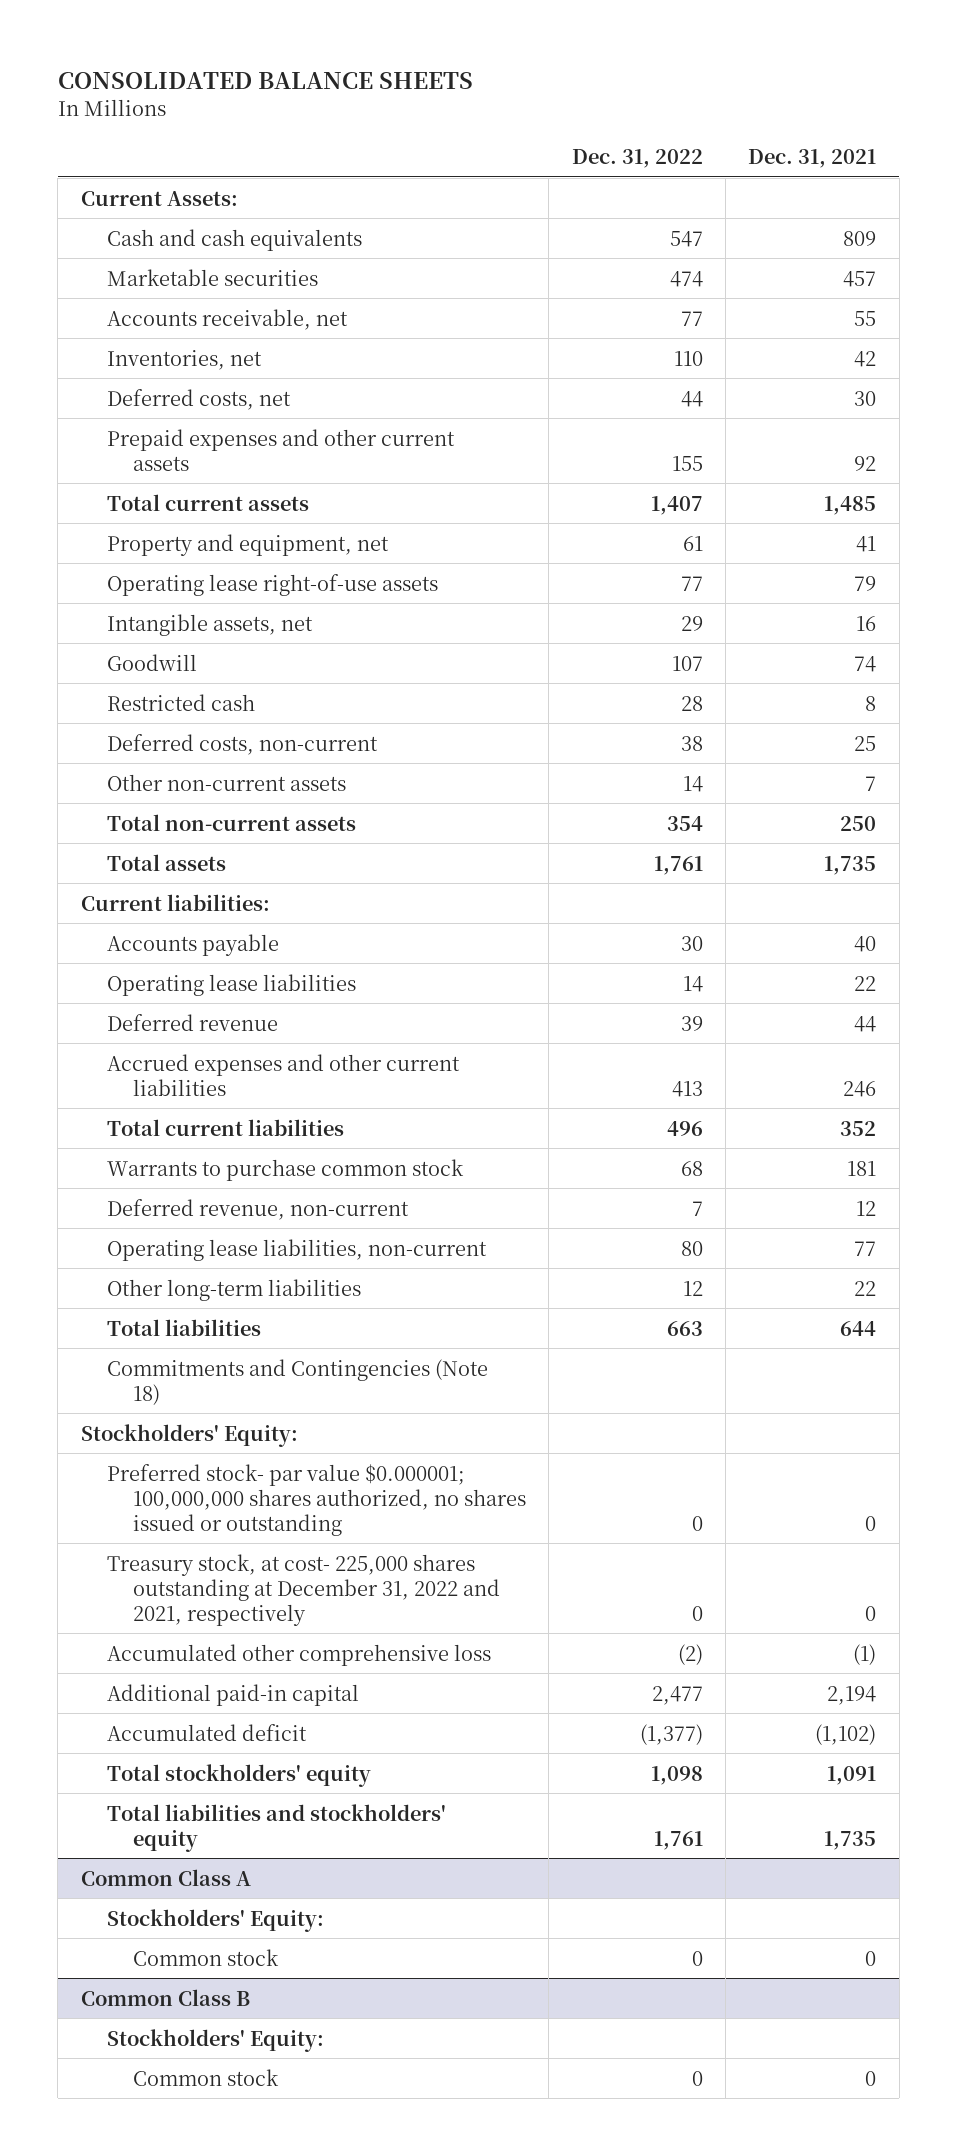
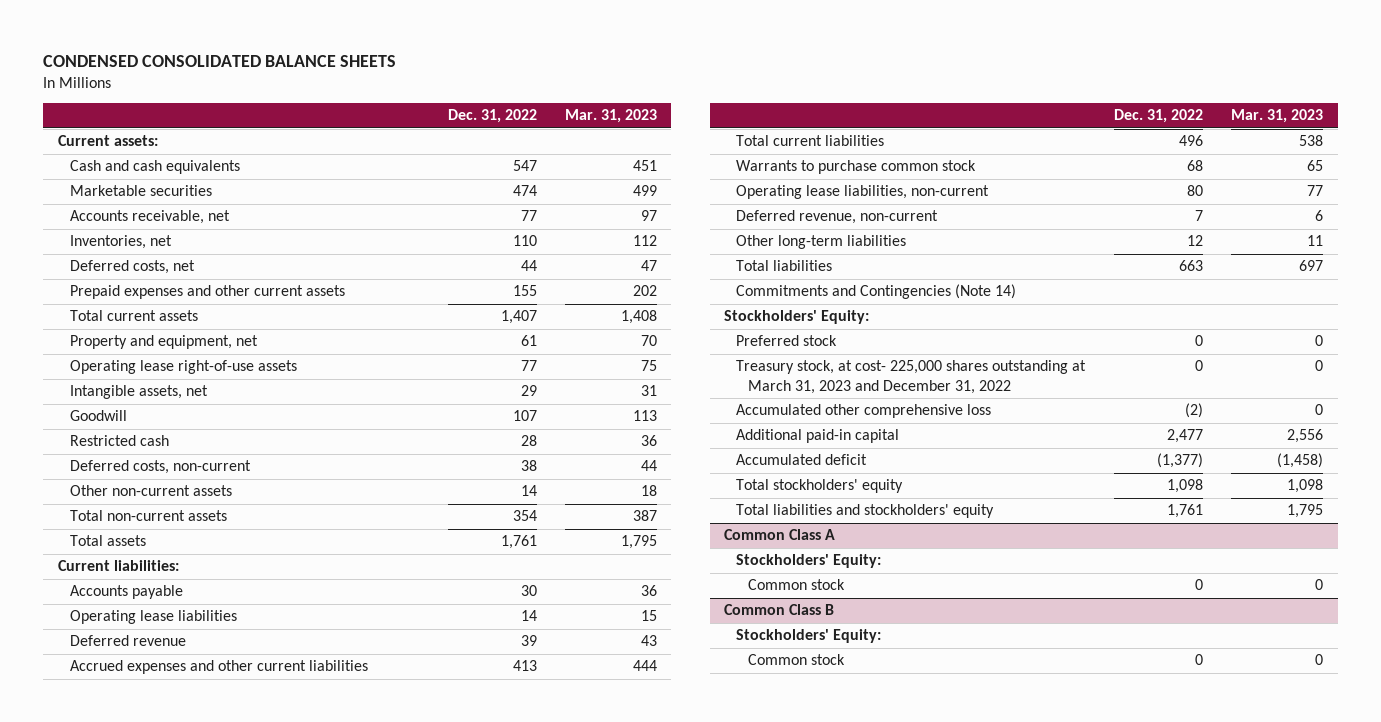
[57,71,473,89] CONSOLIDATED BALANCE SHEETS -> [43,55,397,68] CONDENSED CONSOLIDATED BALANCE SHEETS
[748,148,877,168] Dec. 31, 2021 -> none
none -> [565,109,658,124] Mar. 31, 2023
[80,190,238,206] Current Assets: -> [57,135,158,147] Current assets:
[106,1198,409,1220] Deferred revenue, non-current -> [736,210,939,225] Deferred revenue, non-current
[106,1358,488,1405] Commitments and Contingencies (Note 18) -> [736,284,1017,300] Commitments and Contingencies (Note 14)
[106,1463,526,1536] Preferred stock- par value $0.000001; 100,000,000 shares authorized, no shares issued or outstanding -> [736,335,838,347] Preferred stock
[106,1553,500,1626] Treasury stock, at cost- 225,000 shares outstanding at December 31, 2022 and 2021, respectively -> [736,360,1087,394] Treasury stock, at cost- 225,000 shares outstanding at March 31, 2023 and December 31, 2022

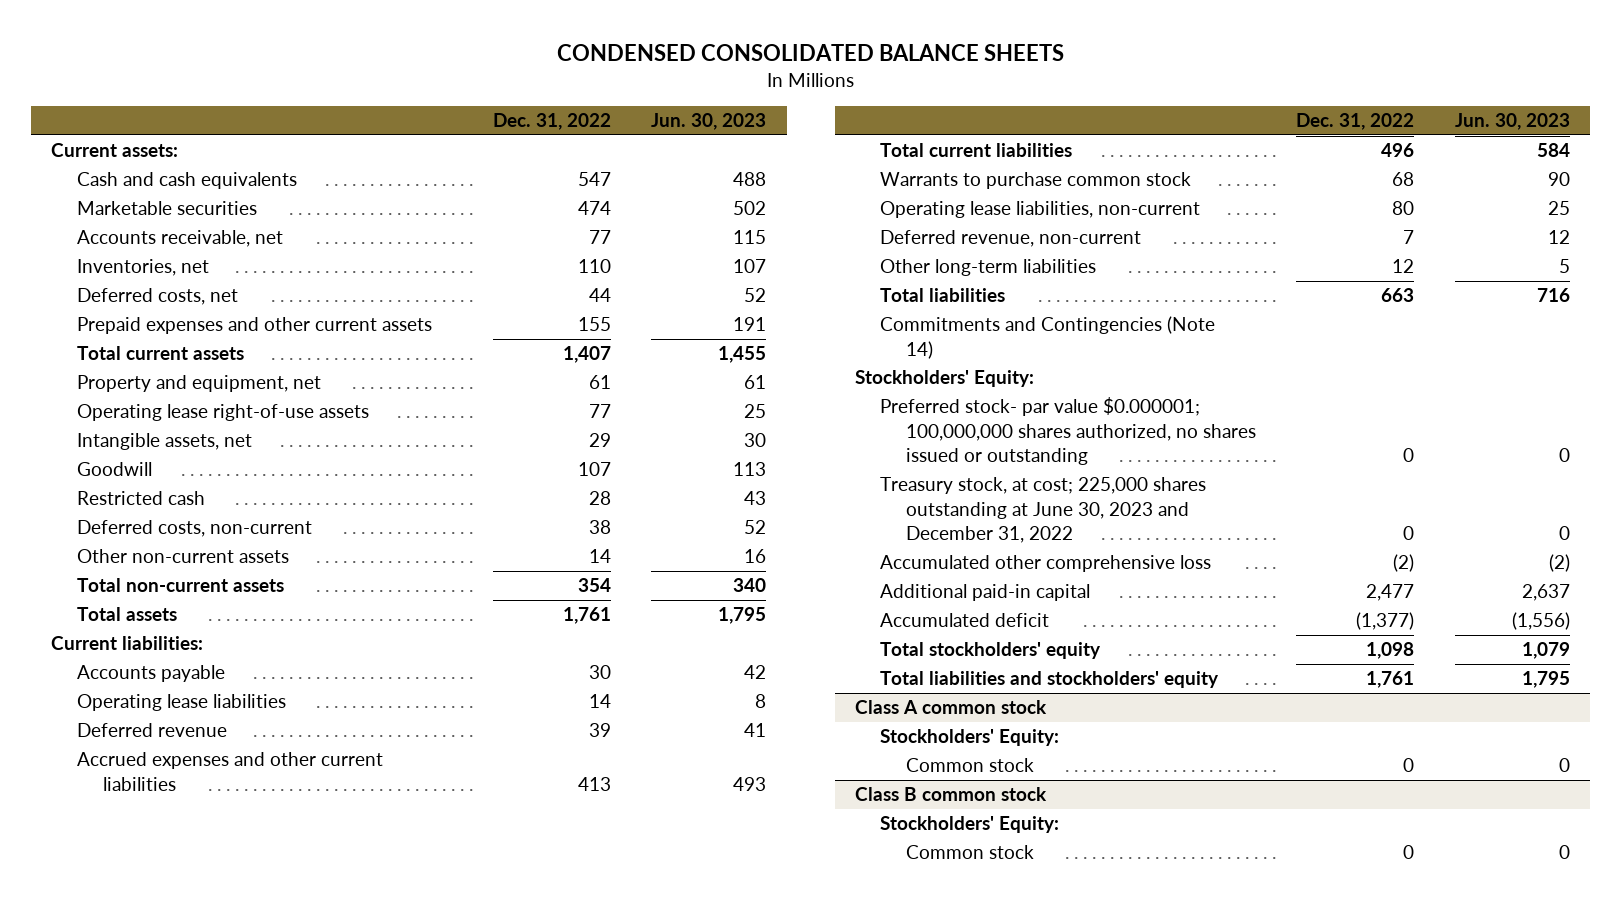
[565,109,658,124] Mar. 31, 2023 -> none
none -> [651,113,767,131] Jun. 30, 2023
[736,335,838,347] Preferred stock -> [880,397,1256,466] Preferred stock- par value $0.000001; 100,000,000 shares authorized, no shares issued or outstanding
[736,360,1087,394] Treasury stock, at cost- 225,000 shares outstanding at March 31, 2023 and December 31, 2022 -> [880,477,1207,544] Treasury stock, at cost; 225,000 shares outstanding at June 30, 2023 and December 31, 2022
[723,529,835,541] Common Class A -> [854,700,1047,715] Class A common stock
[723,604,834,616] Common Class B -> [854,787,1047,802] Class B common stock

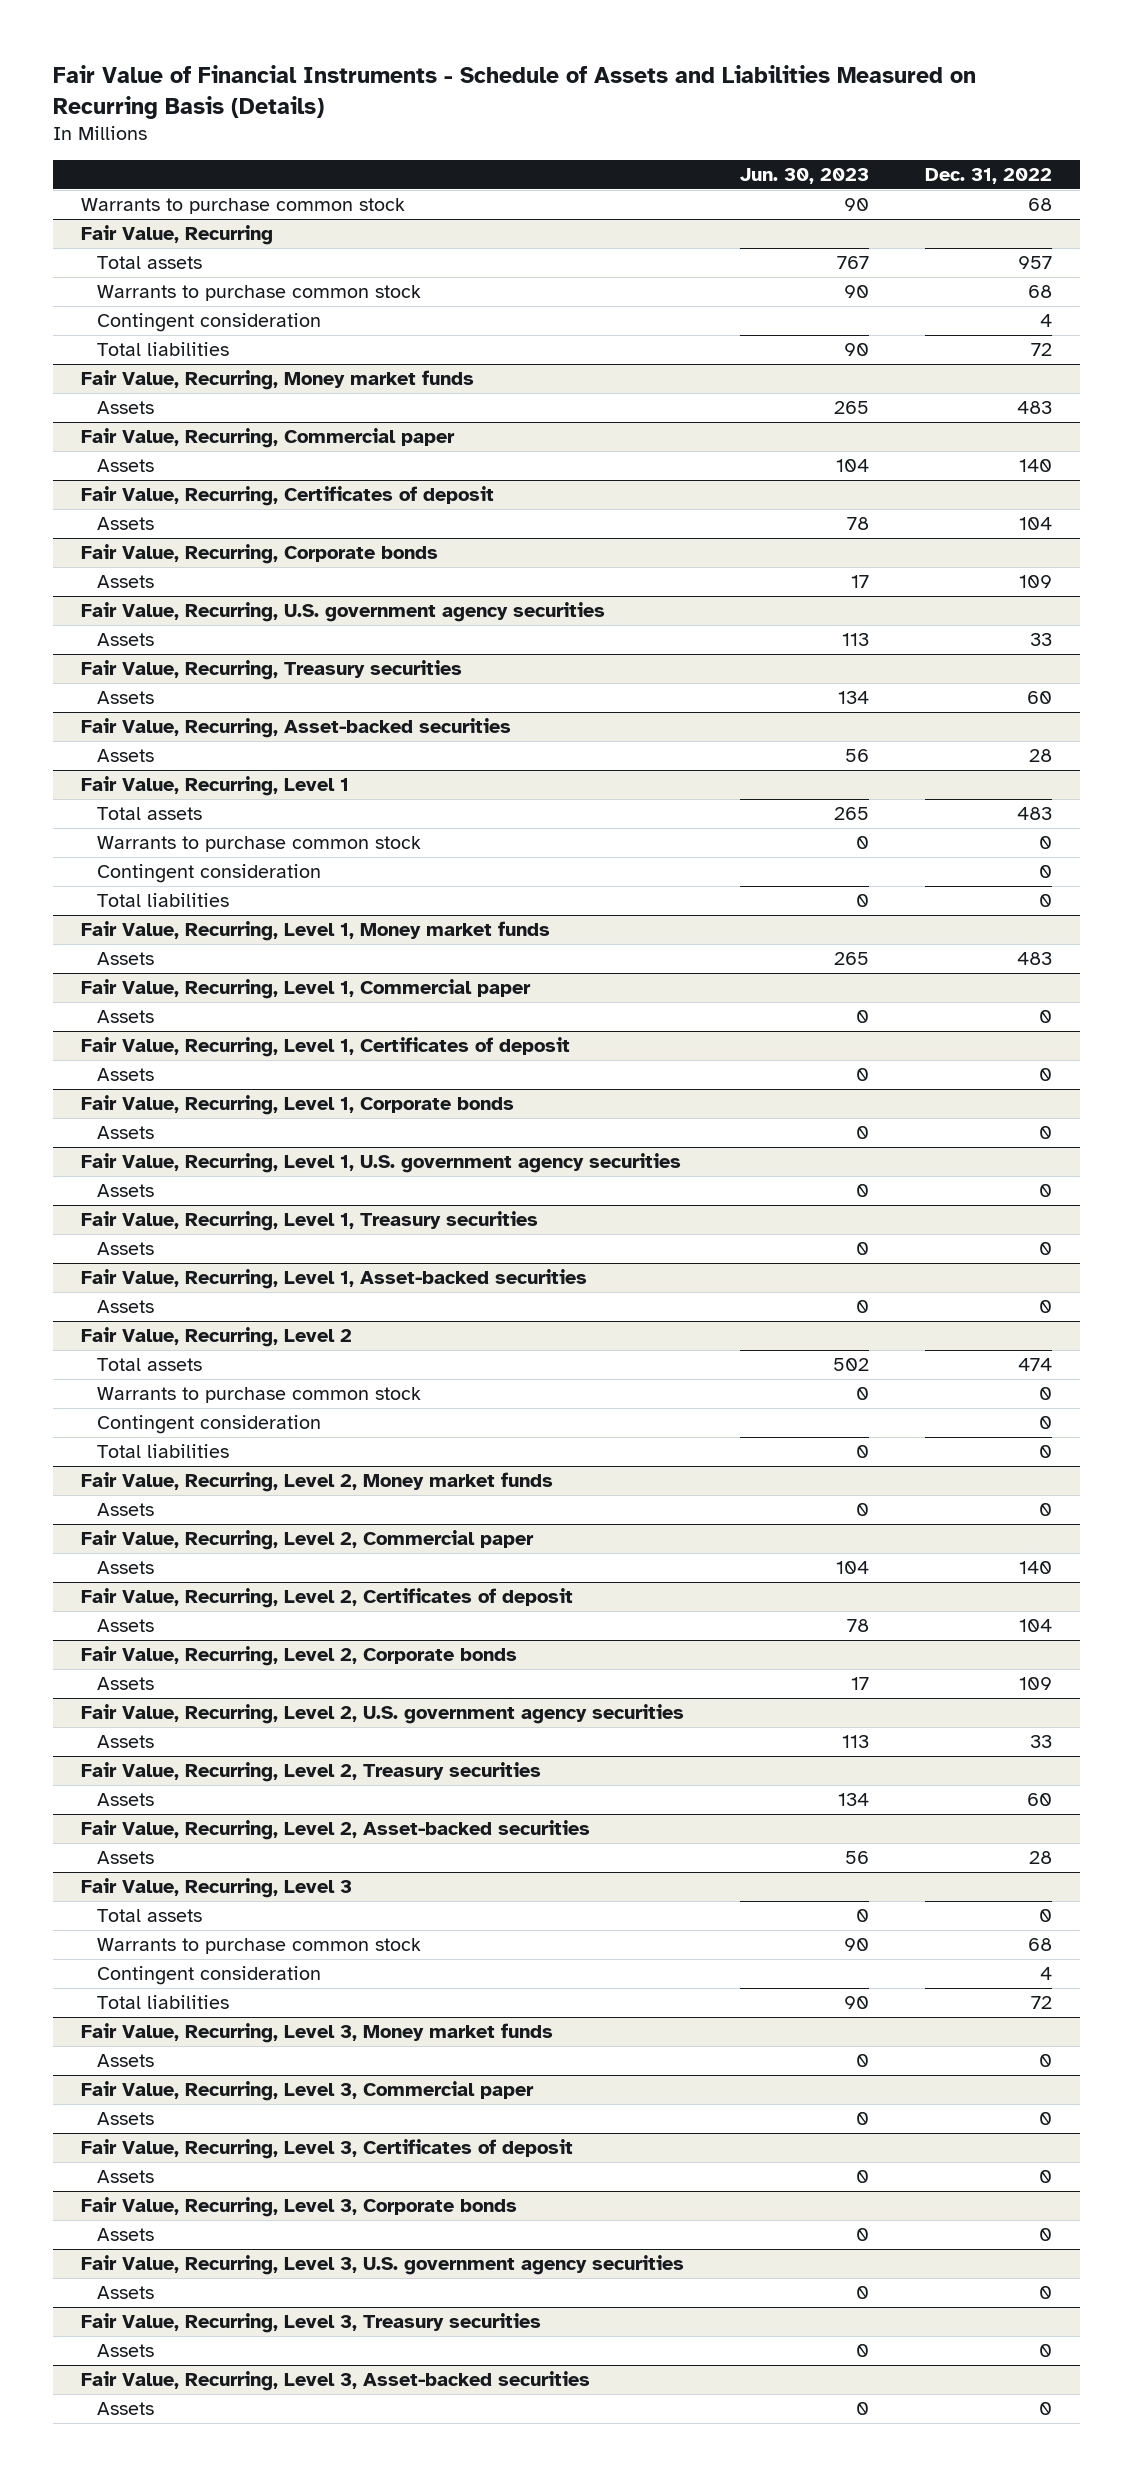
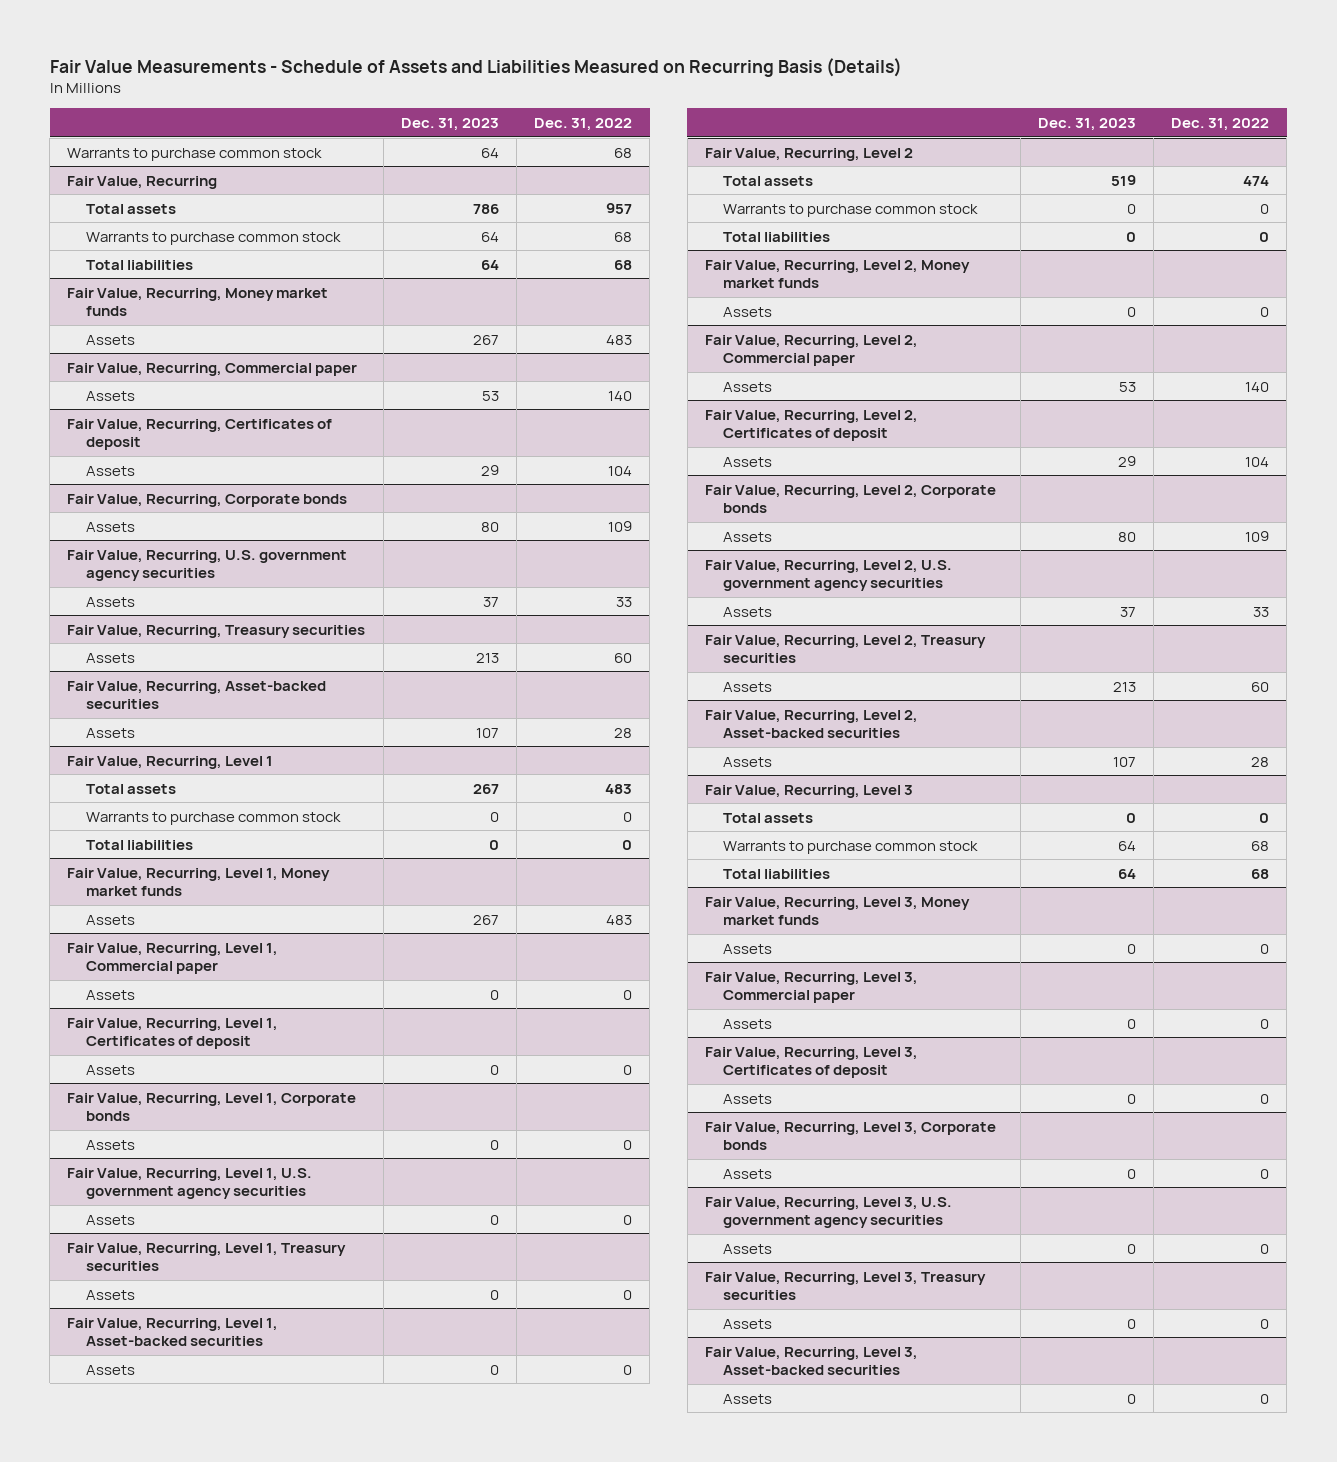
[52,65,976,119] Fair Value of Financial Instruments - Schedule of Assets and Liabilities Measured on Recurring Basis (Details) -> [49,58,902,78] Fair Value Measurements - Schedule of Assets and Liabilities Measured on Recurring Basis (Details)
[739,168,869,185] Jun. 30, 2023 -> none
none -> [400,118,499,132] Dec. 31, 2023
[96,313,321,333] Contingent consideration -> none
[1030,343,1052,357] 72 -> [613,259,632,270] 68
[96,864,321,884] Contingent consideration -> none
[96,1415,321,1435] Contingent consideration -> none
[96,1966,321,1986] Contingent consideration -> none
[1030,1996,1052,2010] 72 -> [1251,868,1270,879] 68

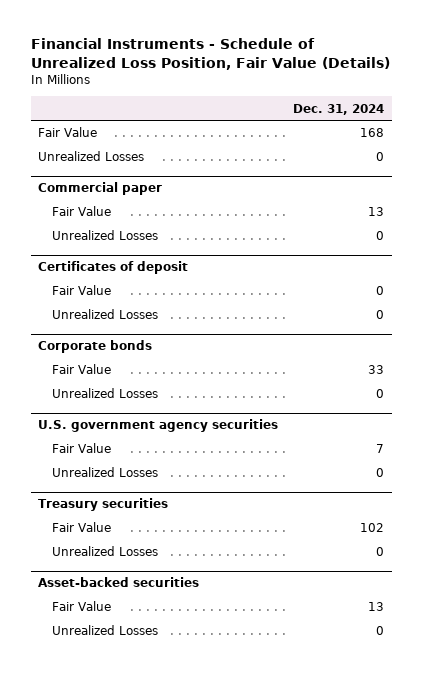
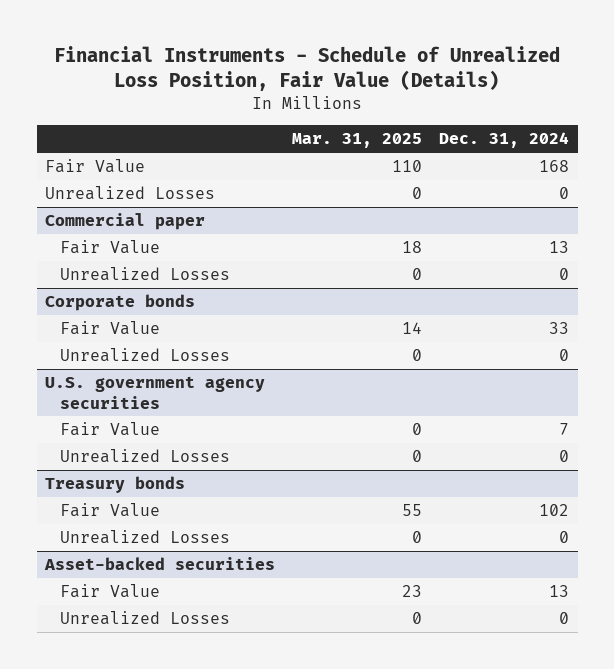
none -> [292,133,423,149] Mar. 31, 2025
[38,261,189,275] Certificates of deposit -> none
[51,285,111,296] Fair Value -> none
[51,309,158,320] Unrealized Losses -> none
[38,498,169,512] Treasury securities -> [45,476,186,494] Treasury bonds

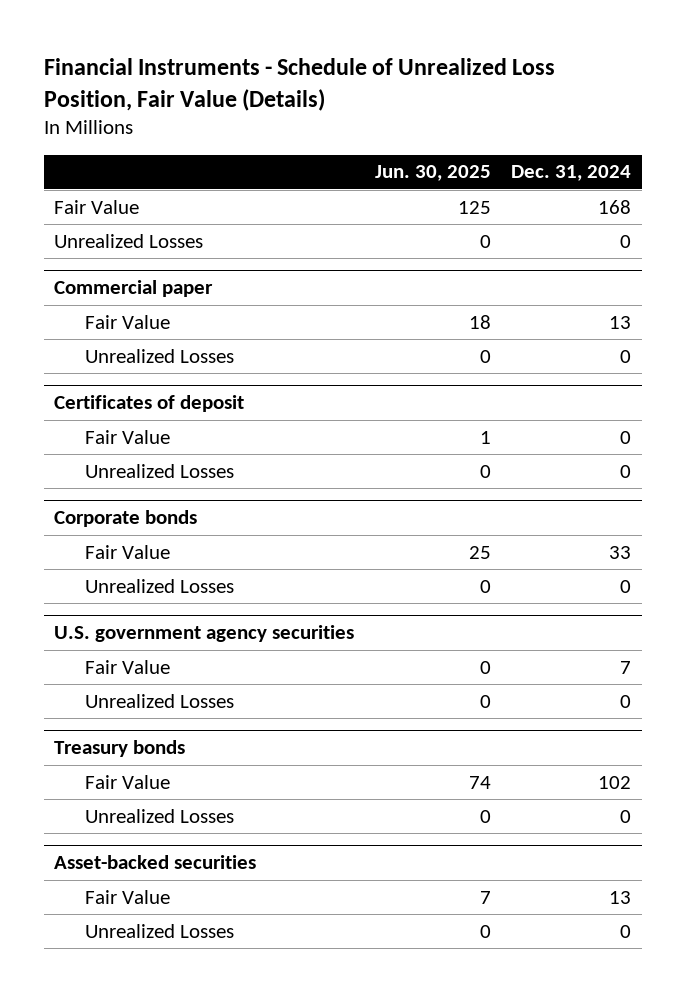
[292,133,423,149] Mar. 31, 2025 -> none
none -> [374,165,491,182] Jun. 30, 2025
none -> [54,395,245,413] Certificates of deposit
none -> [85,429,171,444] Fair Value
none -> [85,463,235,478] Unrealized Losses

